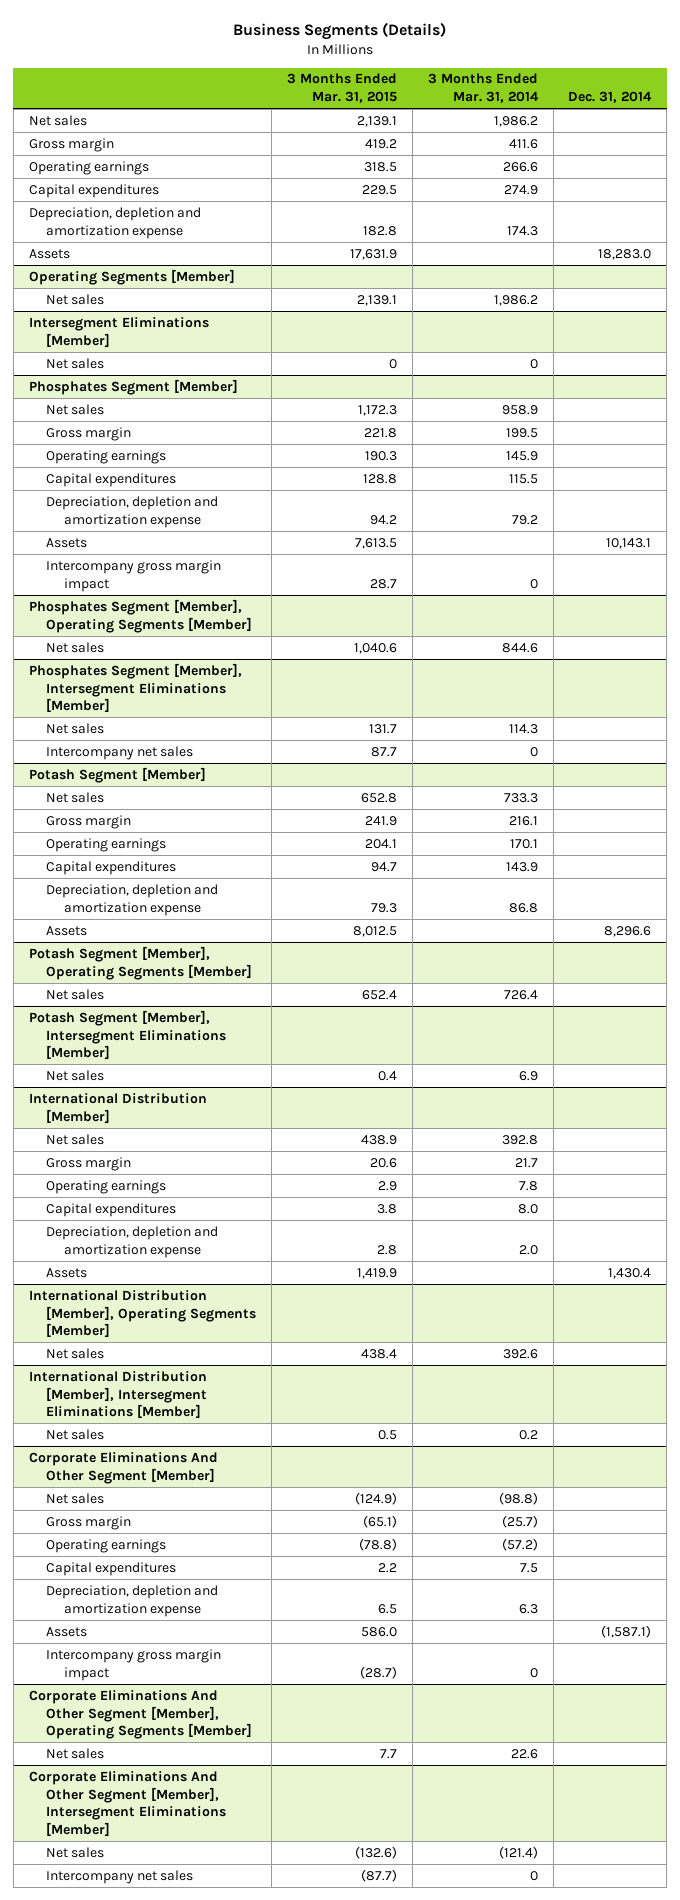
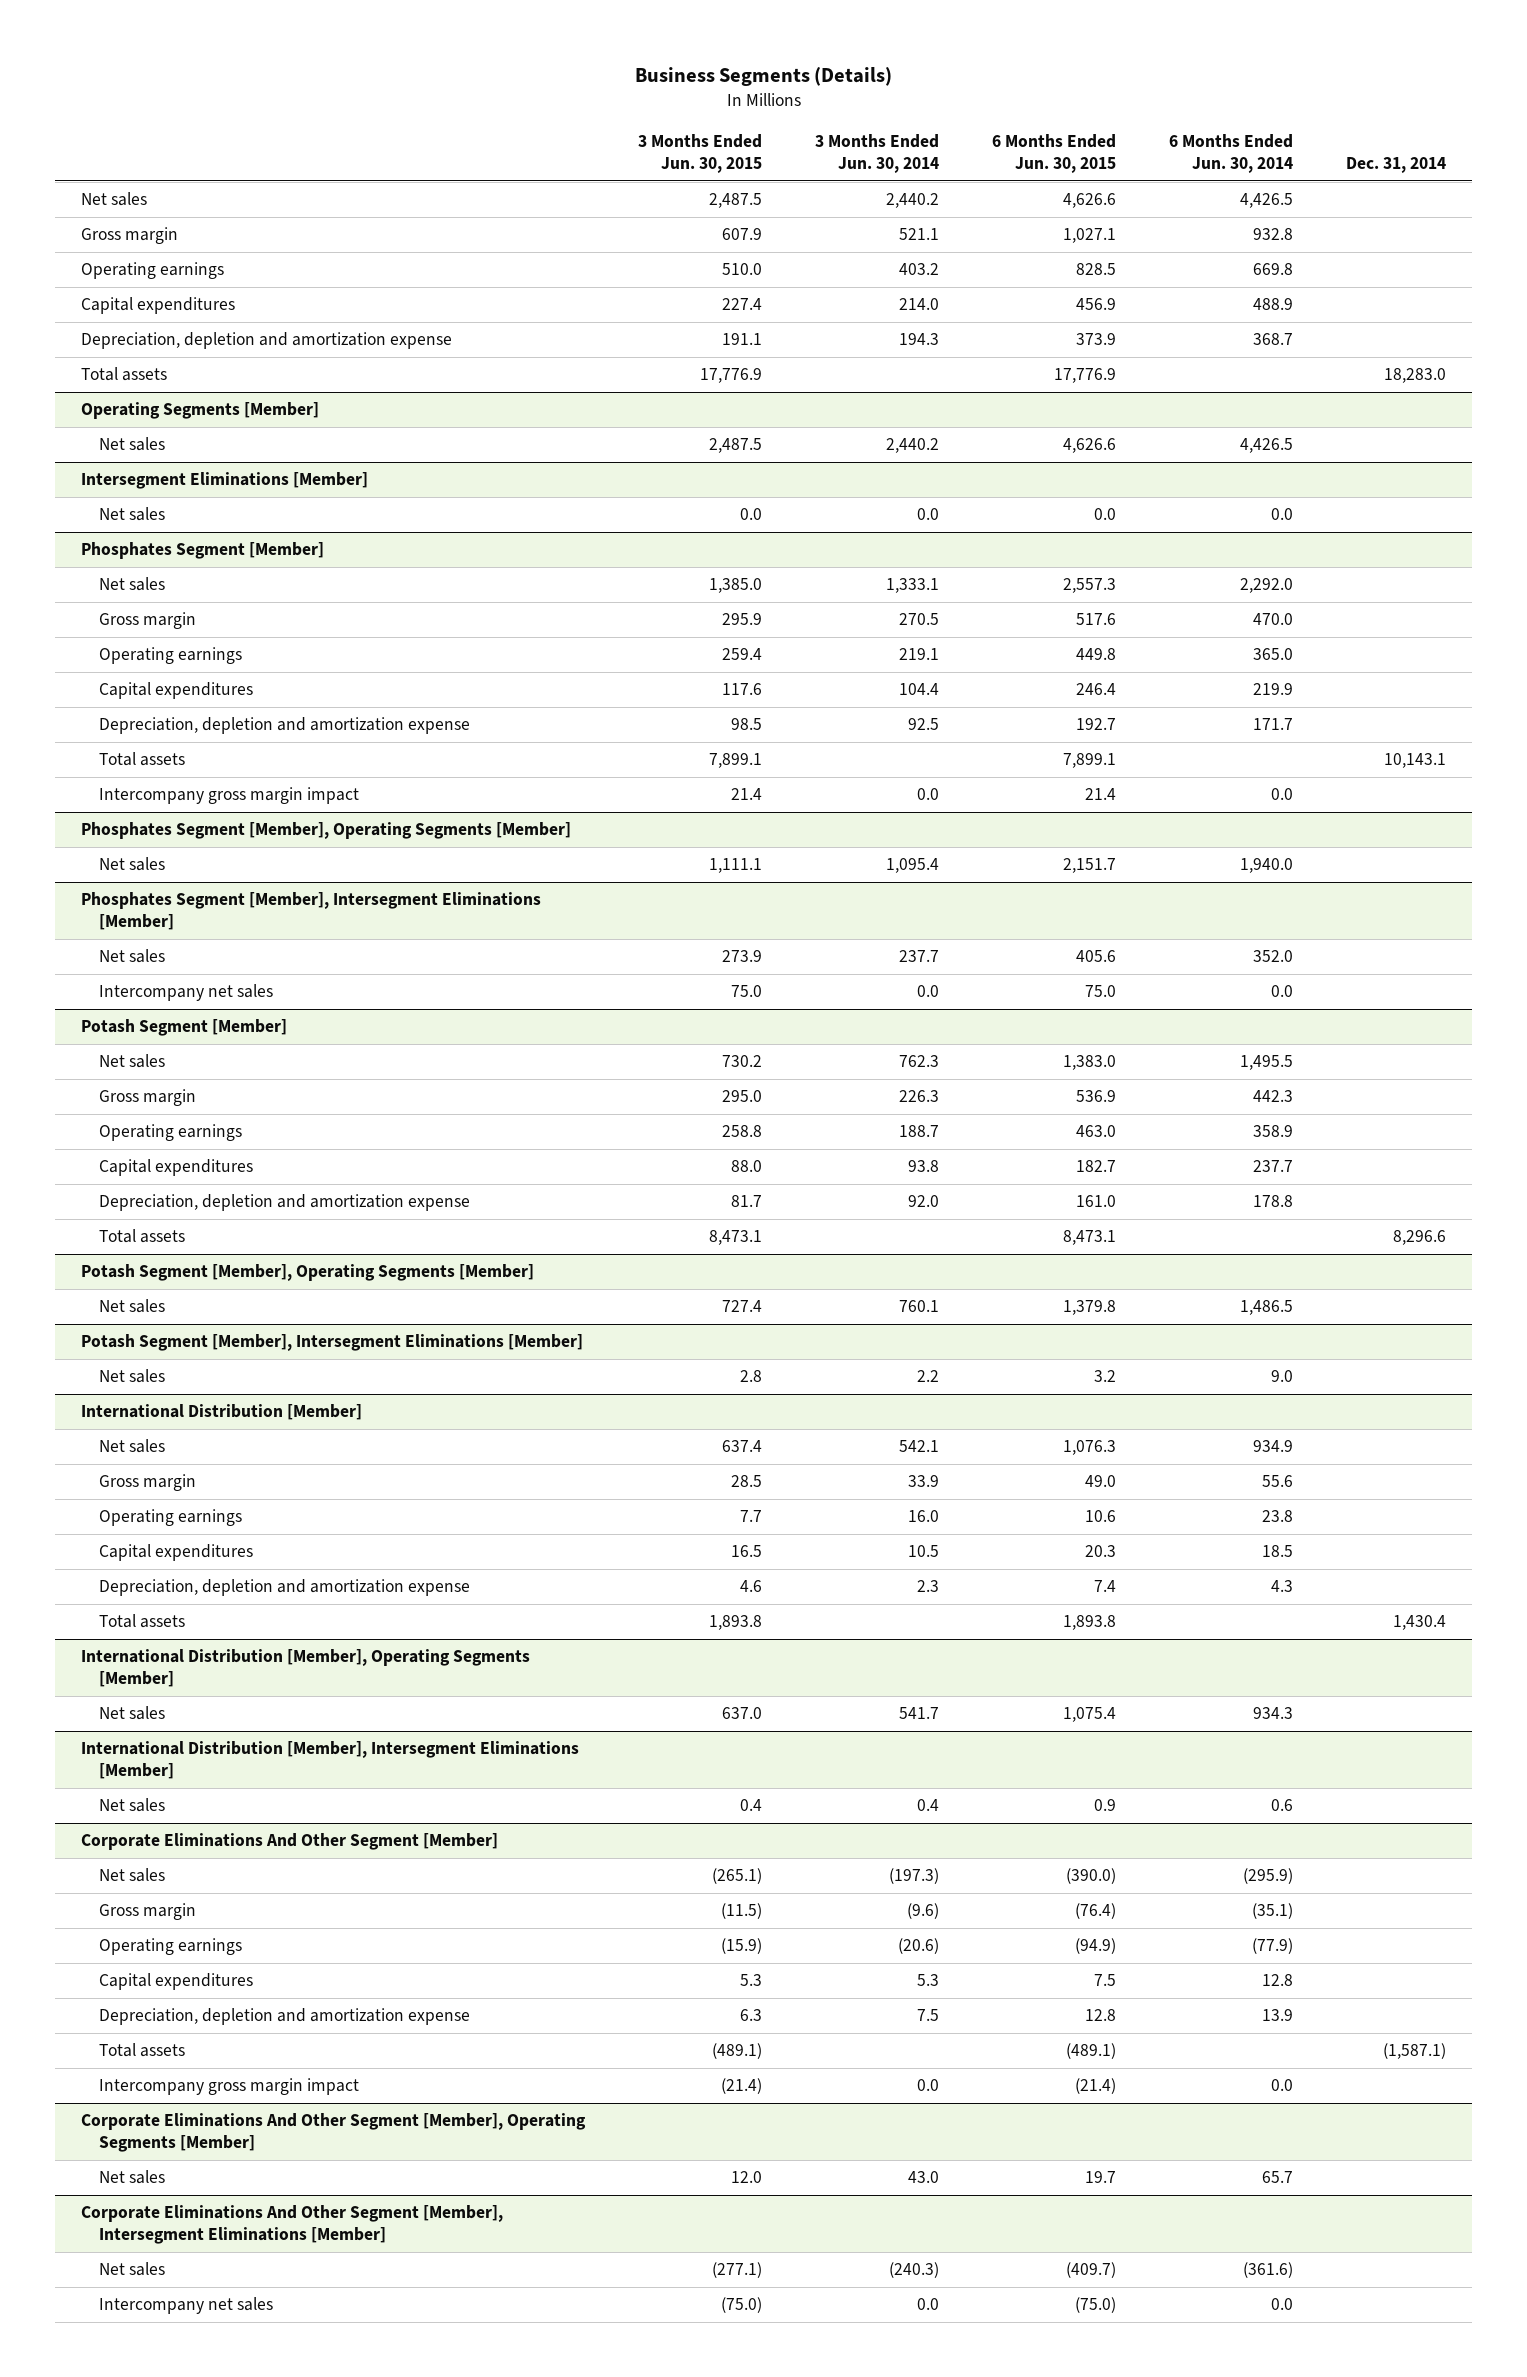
[286,73,397,104] 3 Months Ended Mar. 31, 2015 -> none
[427,73,539,104] 3 Months Ended Mar. 31, 2014 -> none
none -> [638,134,763,174] 3 Months Ended Jun. 30, 2015
none -> [815,134,940,174] 3 Months Ended Jun. 30, 2014
none -> [991,134,1116,174] 6 Months Ended Jun. 30, 2015
none -> [1168,134,1293,174] 6 Months Ended Jun. 30, 2014
[28,248,70,259] Assets -> [81,367,168,382] Total assets
[46,537,88,548] Assets -> [99,752,186,767] Total assets
[46,925,88,936] Assets -> [99,1229,186,1244] Total assets
[46,1267,88,1278] Assets -> [99,1614,186,1629] Total assets
[46,1626,88,1637] Assets -> [99,2043,186,2058] Total assets

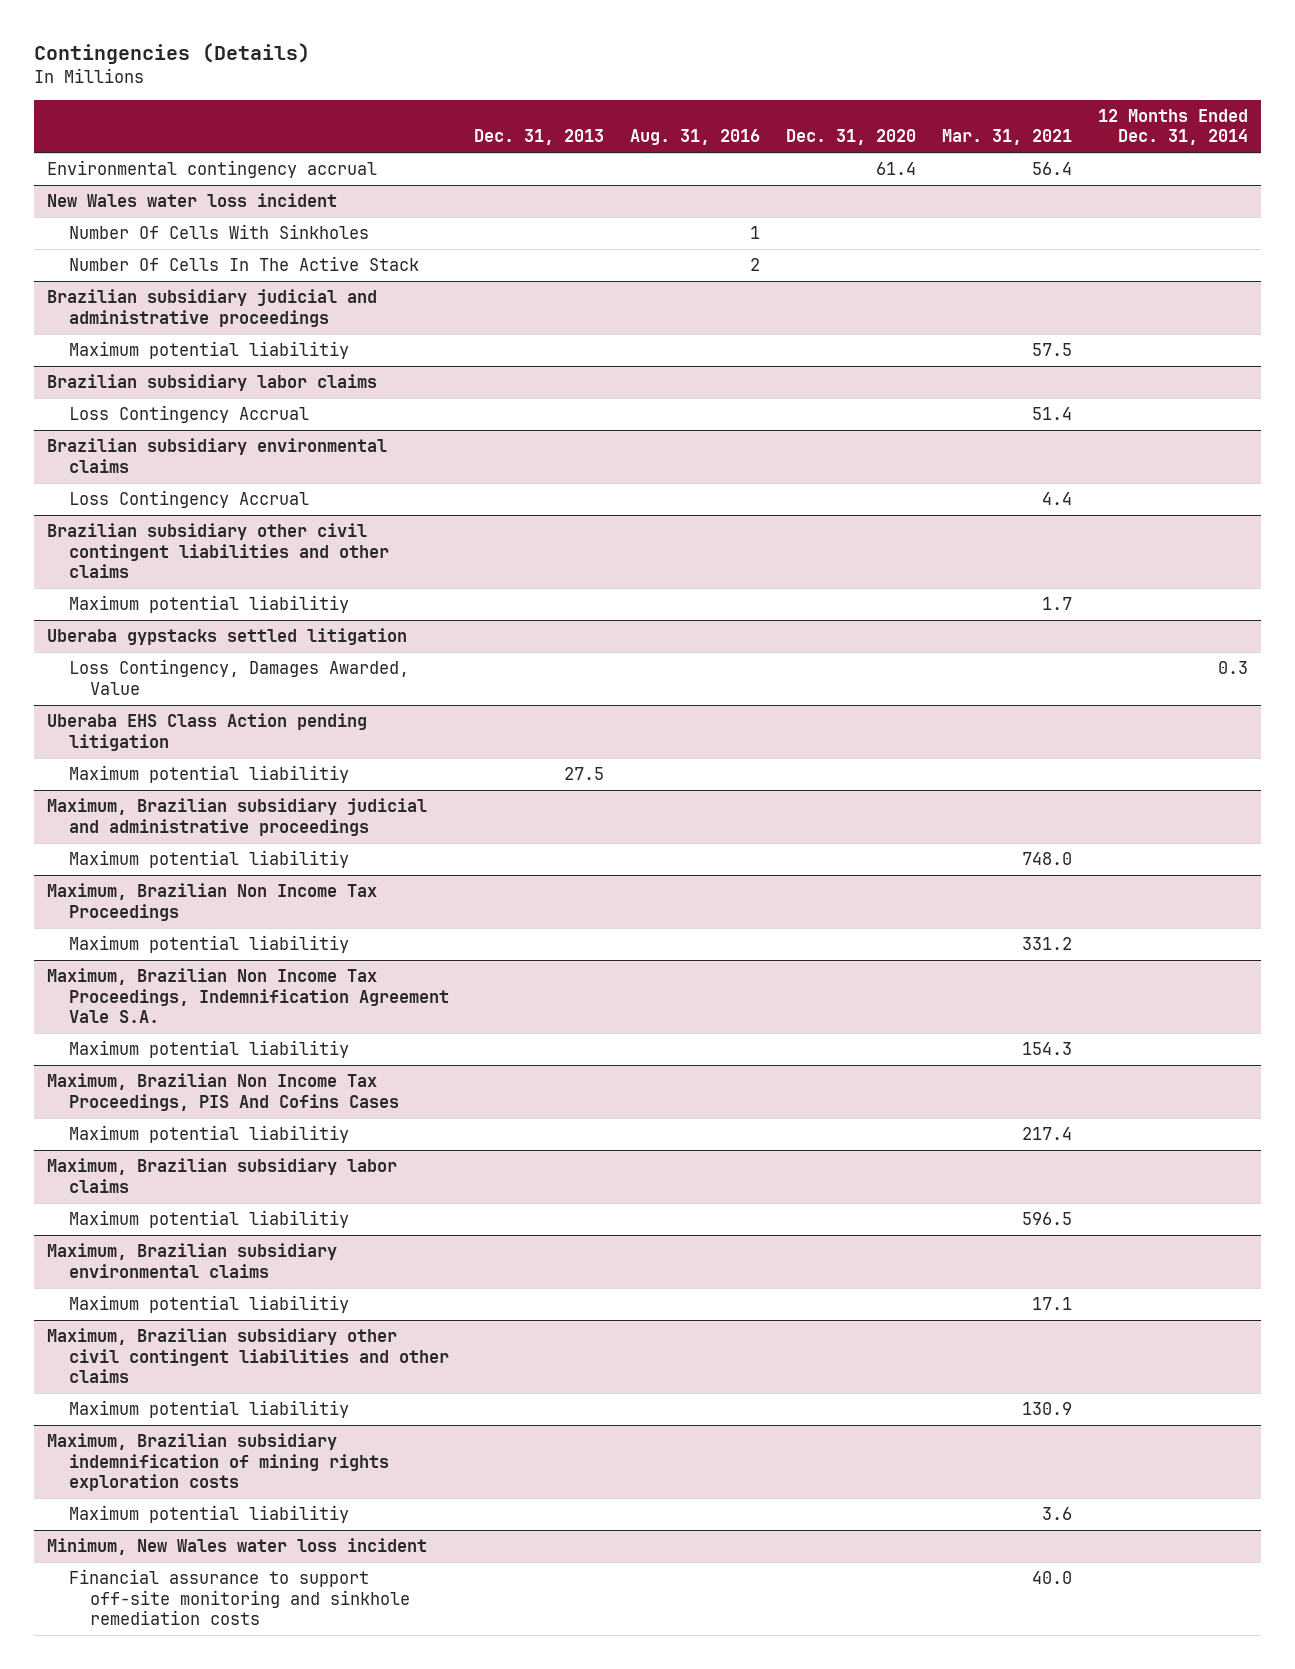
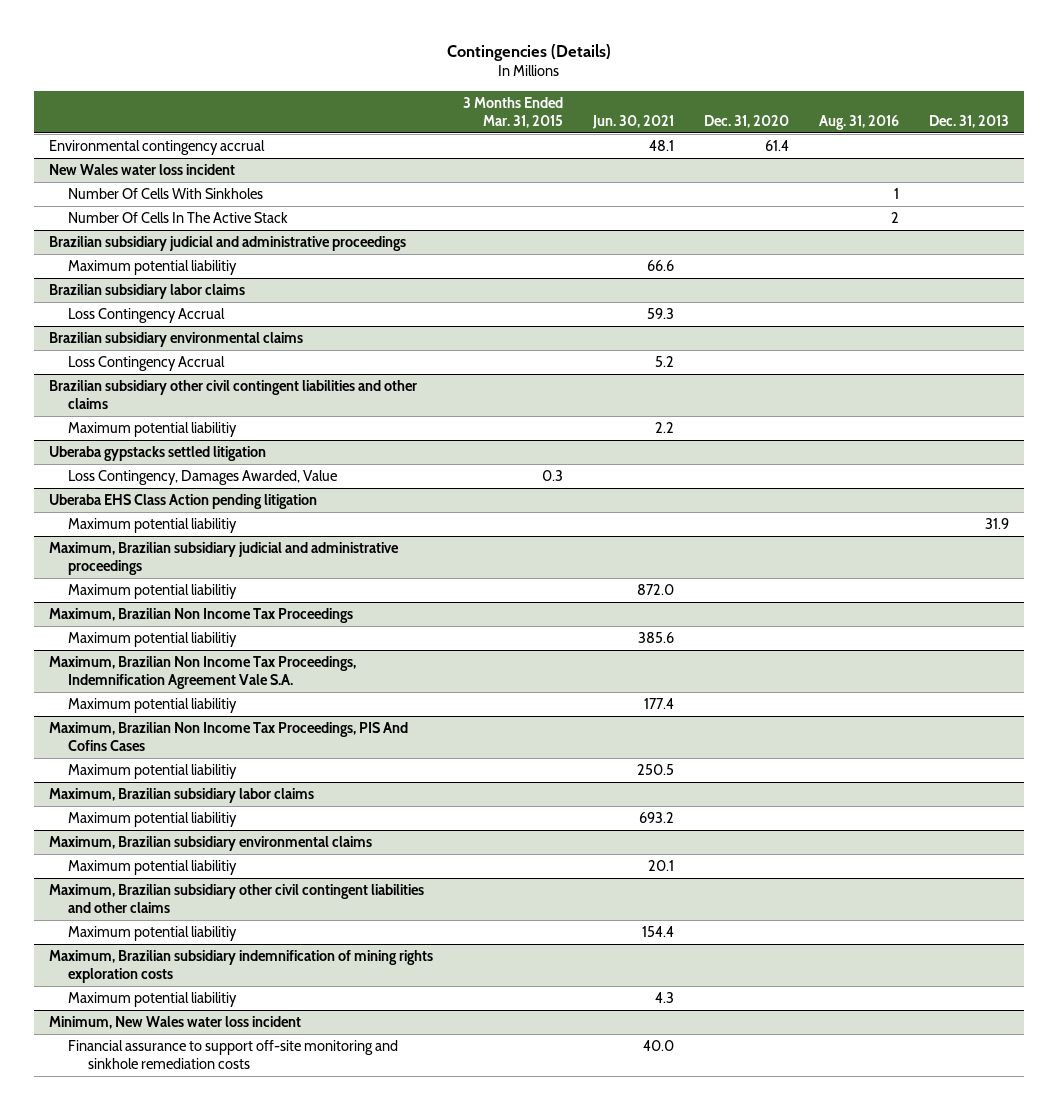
[942,129,1073,146] Mar. 31, 2021 -> none
[1098,108,1249,146] 12 Months Ended Dec. 31, 2014 -> none
none -> [463,96,564,128] 3 Months Ended Mar. 31, 2015
none -> [592,114,675,129] Jun. 30, 2021
[564,767,605,781] 27.5 -> [985,518,1010,530] 31.9

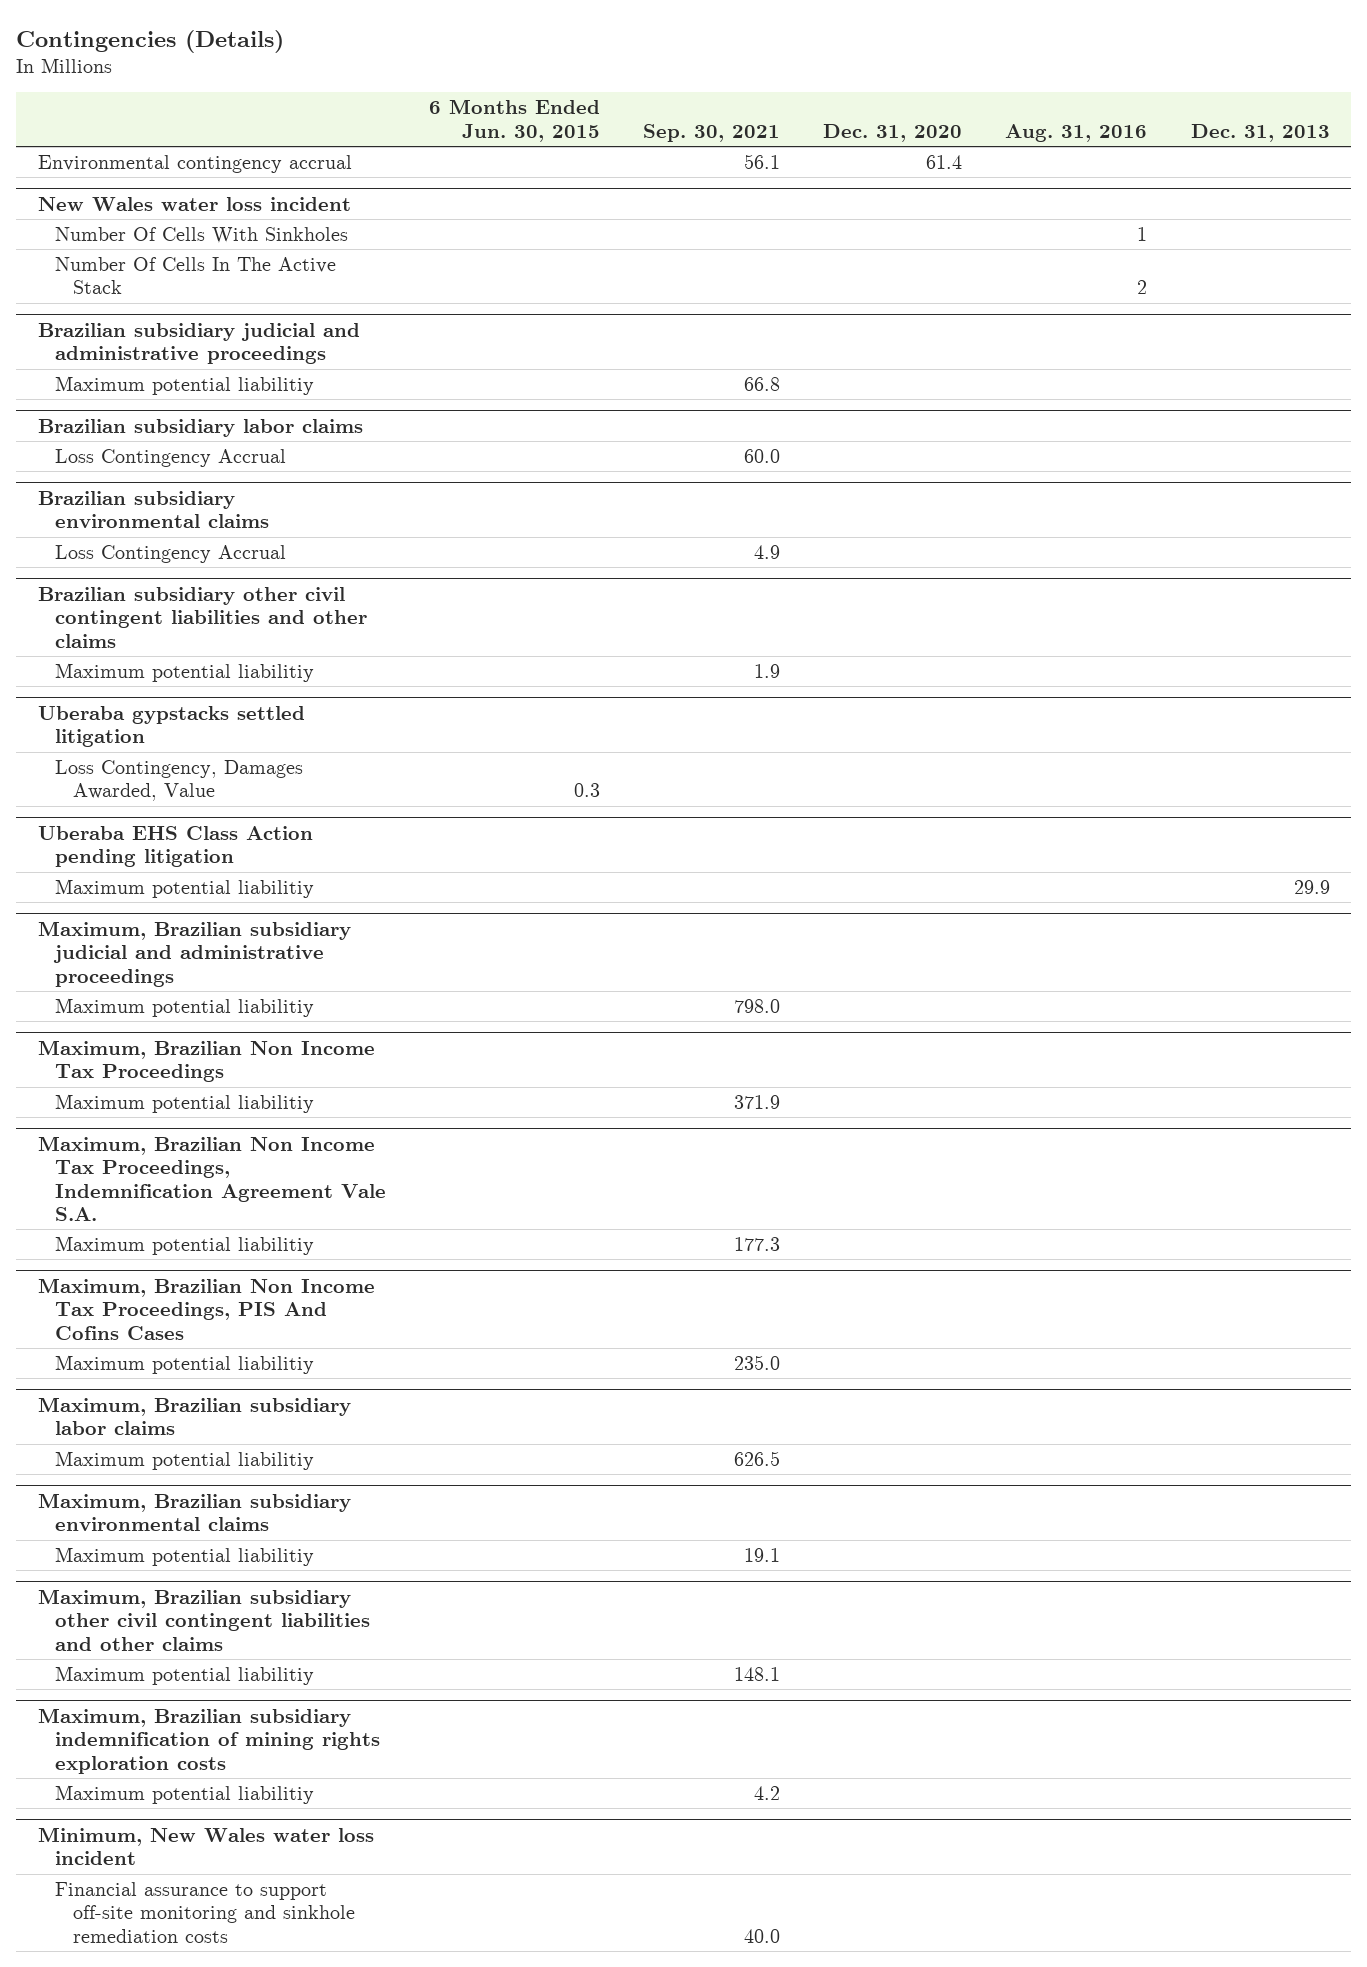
[463,96,564,128] 3 Months Ended Mar. 31, 2015 -> none
[592,114,675,129] Jun. 30, 2021 -> none
none -> [429,99,601,142] 6 Months Ended Jun. 30, 2015
none -> [643,123,781,142] Sep. 30, 2021
[985,518,1010,530] 31.9 -> [1293,879,1330,894] 29.9

